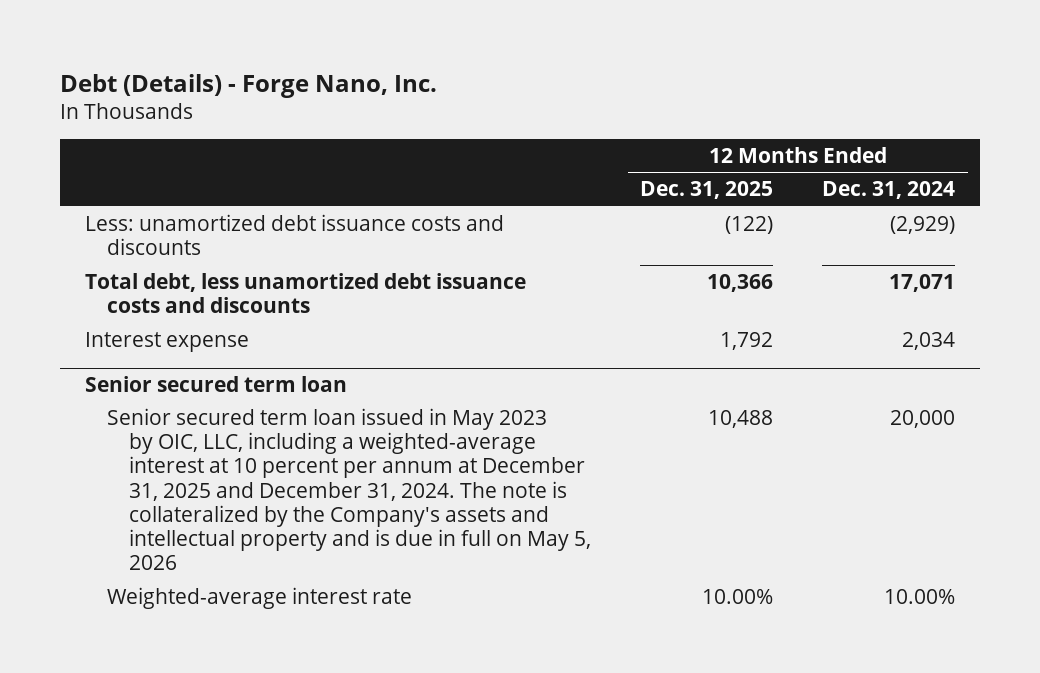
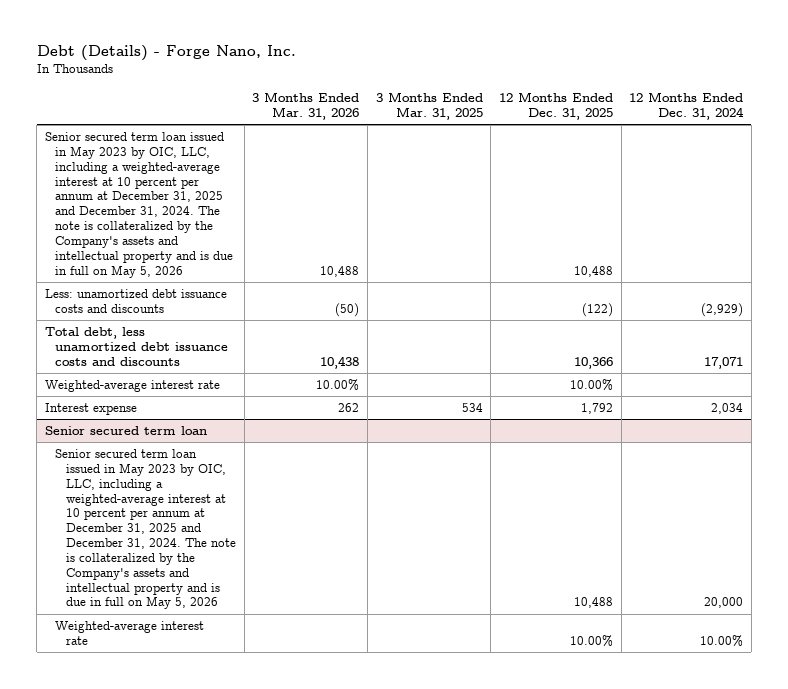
none -> [252,92,360,120] 3 Months Ended Mar. 31, 2026
none -> [375,92,483,120] 3 Months Ended Mar. 31, 2025
none -> [44,132,234,278] Senior secured term loan issued in May 2023 by OIC, LLC, including a weighted-average interest at 10 percent per annum at December 31, 2025 and December 31, 2024. The note is collateralized by the Company's assets and intellectual property and is due in full on May 5, 2026
none -> [44,380,220,393] Weighted-average interest rate

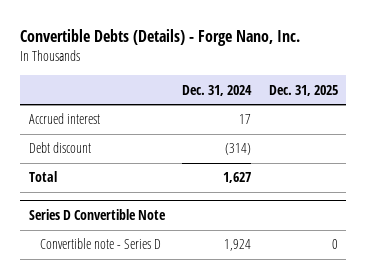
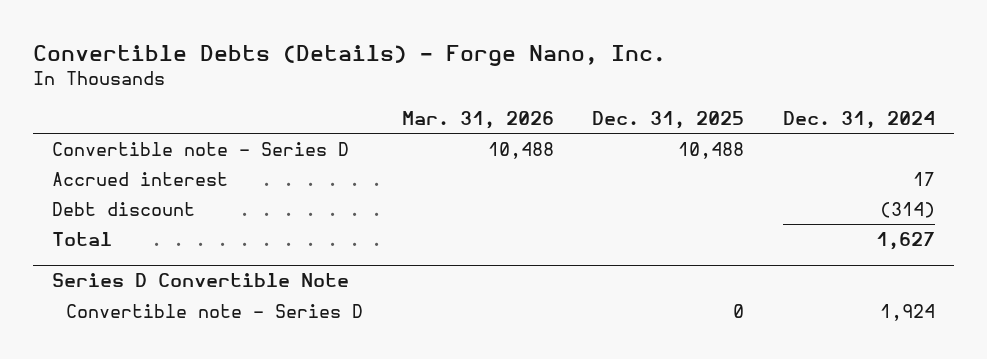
none -> [401,111,554,130] Mar. 31, 2026
none -> [52,142,350,157] Convertible note - Series D

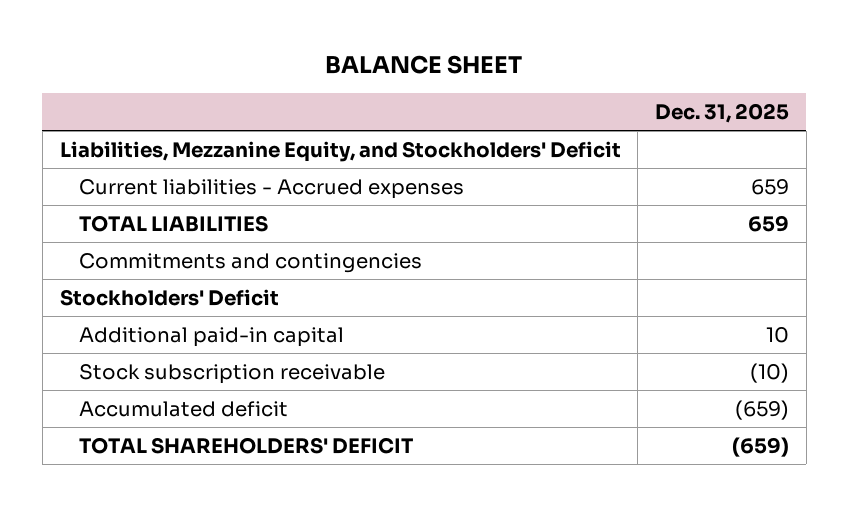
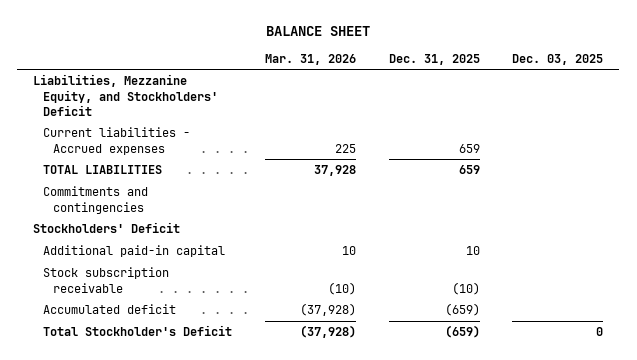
none -> [264,53,356,65] Mar. 31, 2026
none -> [512,53,604,65] Dec. 03, 2025
[79,436,414,454] TOTAL SHAREHOLDERS' DEFICIT -> [43,325,233,337] Total Stockholder's Deficit

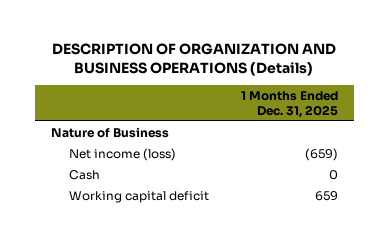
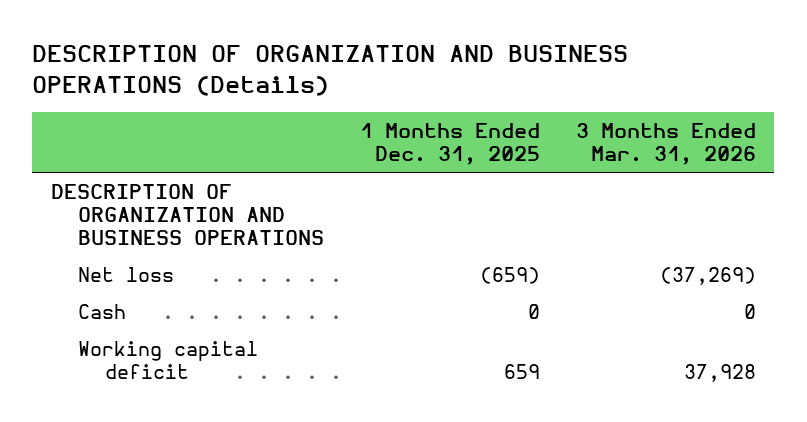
none -> [576,123,757,165] 3 Months Ended Mar. 31, 2026
[50,126,169,138] Nature of Business -> [50,184,324,245] DESCRIPTION OF ORGANIZATION AND BUSINESS OPERATIONS
[69,147,177,161] Net income (loss) -> [77,267,174,283] Net loss

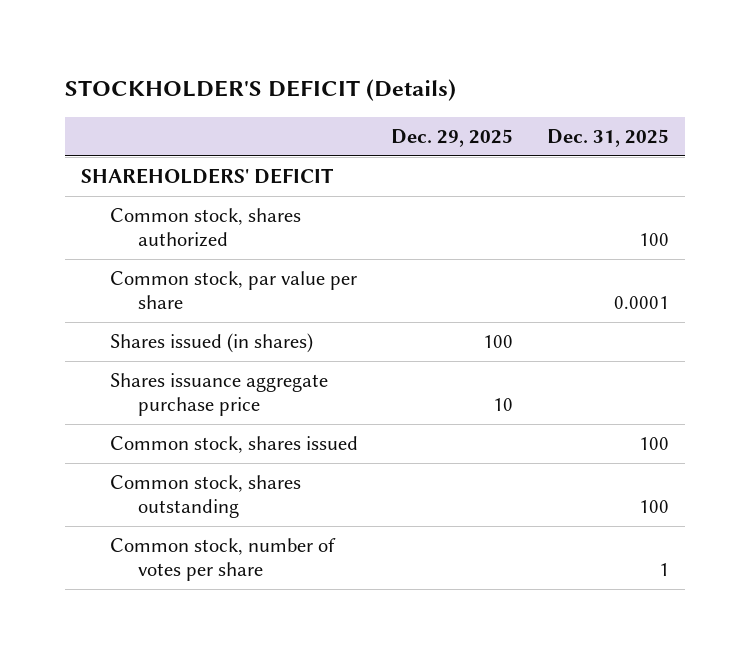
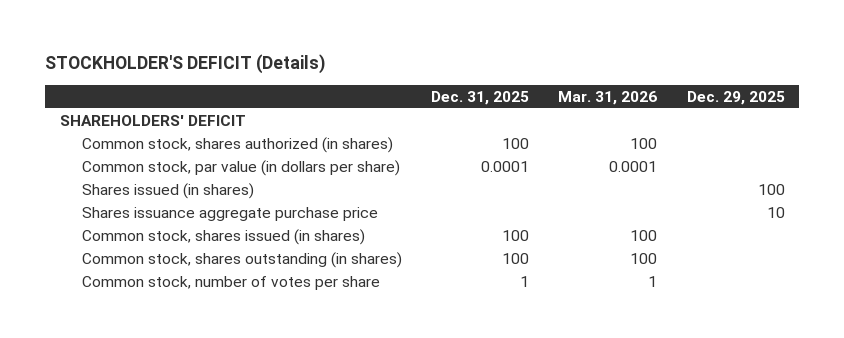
none -> [558,90,658,105] Mar. 31, 2026
[109,208,301,248] Common stock, shares authorized -> [81,137,393,154] Common stock, shares authorized (in shares)
[109,271,357,310] Common stock, par value per share -> [81,160,400,177] Common stock, par value (in dollars per share)
[109,436,358,454] Common stock, shares issued -> [81,229,365,246] Common stock, shares issued (in shares)
[109,475,301,519] Common stock, shares outstanding -> [81,252,402,269] Common stock, shares outstanding (in shares)

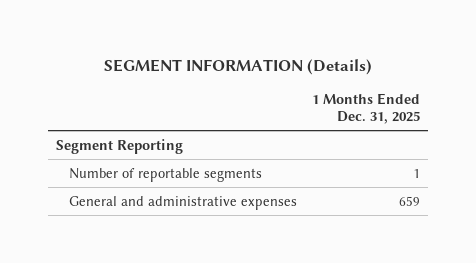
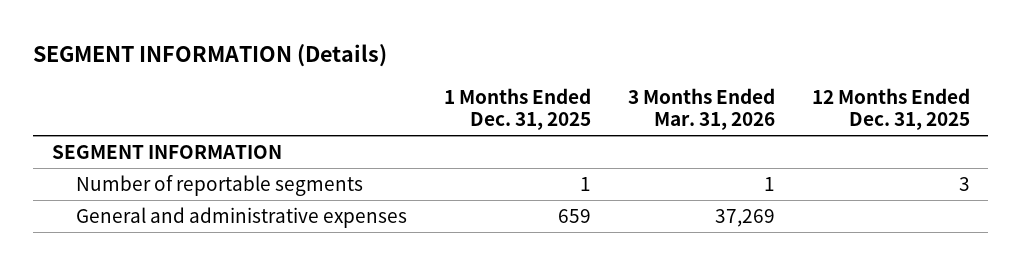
none -> [627,88,775,131] 3 Months Ended Mar. 31, 2026
none -> [811,88,970,131] 12 Months Ended Dec. 31, 2025
[56,138,184,154] Segment Reporting -> [51,144,282,159] SEGMENT INFORMATION

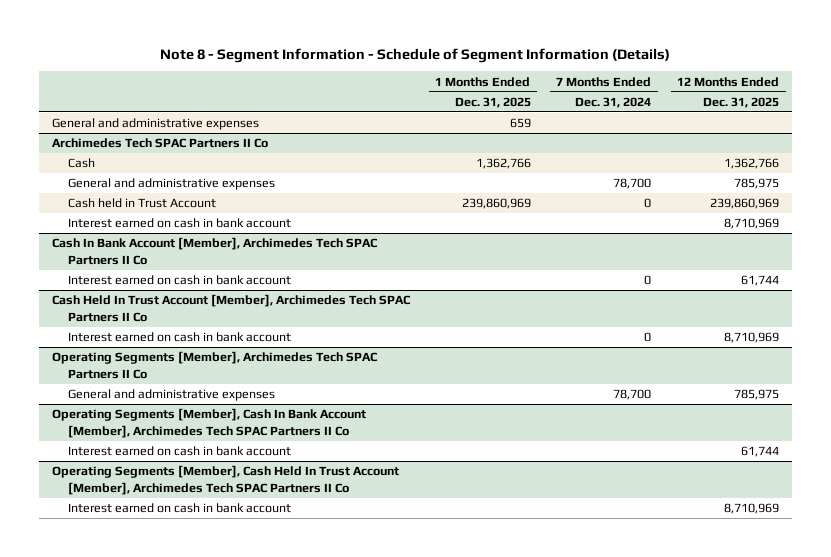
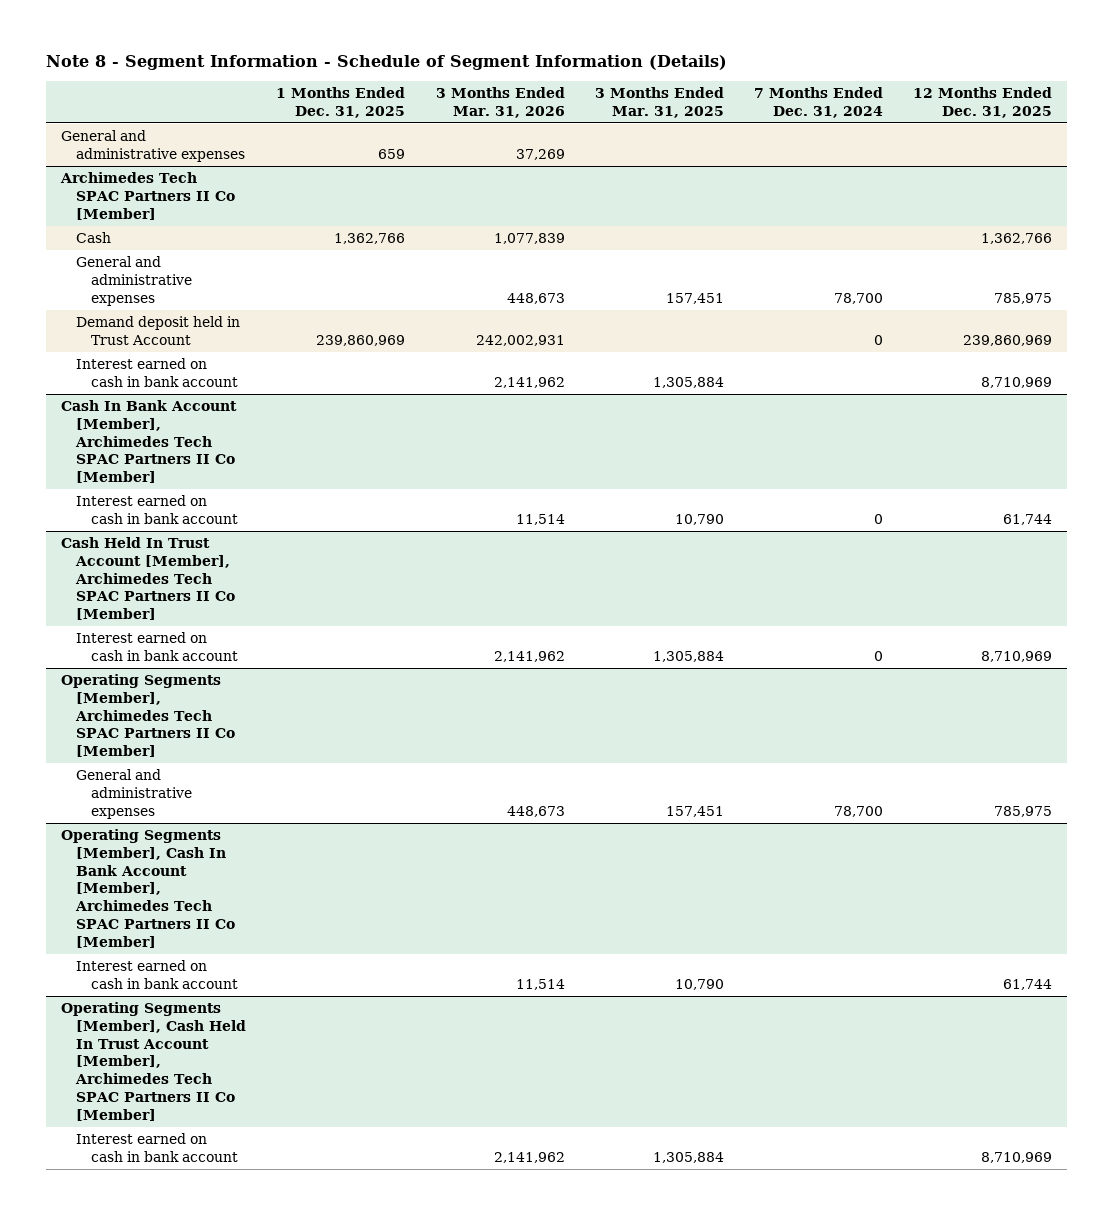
none -> [435,87,565,118] 3 Months Ended Mar. 31, 2026
none -> [594,87,724,118] 3 Months Ended Mar. 31, 2025
[51,138,268,149] Archimedes Tech SPAC Partners II Co -> [60,172,236,220] Archimedes Tech SPAC Partners II Co [Member]
[68,198,217,209] Cash held in Trust Account -> [76,316,241,345] Demand deposit held in Trust Account
[51,237,378,265] Cash In Bank Account [Member], Archimedes Tech SPAC Partners II Co -> [61,400,238,484] Cash In Bank Account [Member], Archimedes Tech SPAC Partners II Co [Member]
[51,294,411,322] Cash Held In Trust Account [Member], Archimedes Tech SPAC Partners II Co -> [61,537,236,621] Cash Held In Trust Account [Member], Archimedes Tech SPAC Partners II Co [Member]
[51,351,378,379] Operating Segments [Member], Archimedes Tech SPAC Partners II Co -> [61,674,236,758] Operating Segments [Member], Archimedes Tech SPAC Partners II Co [Member]
[51,408,366,438] Operating Segments [Member], Cash In Bank Account [Member], Archimedes Tech SPAC Partners II Co -> [61,829,236,948] Operating Segments [Member], Cash In Bank Account [Member], Archimedes Tech SPAC Partners II Co [Member]
[51,465,399,495] Operating Segments [Member], Cash Held In Trust Account [Member], Archimedes Tech SPAC Partners II Co -> [61,1002,247,1121] Operating Segments [Member], Cash Held In Trust Account [Member], Archimedes Tech SPAC Partners II Co [Member]

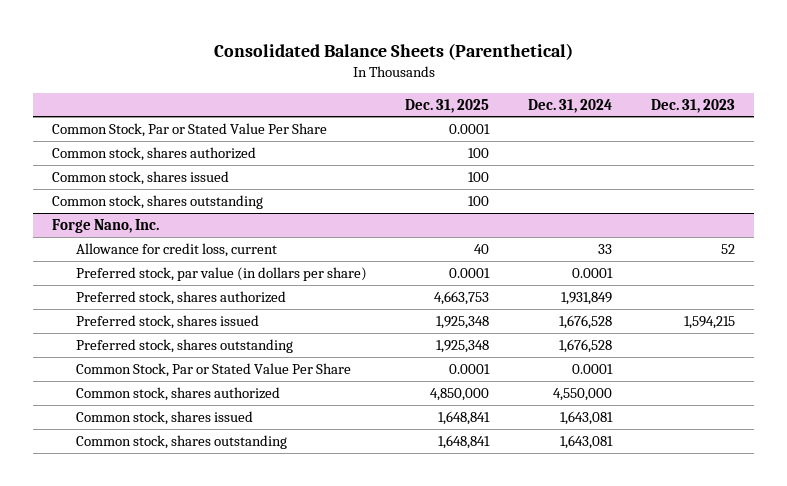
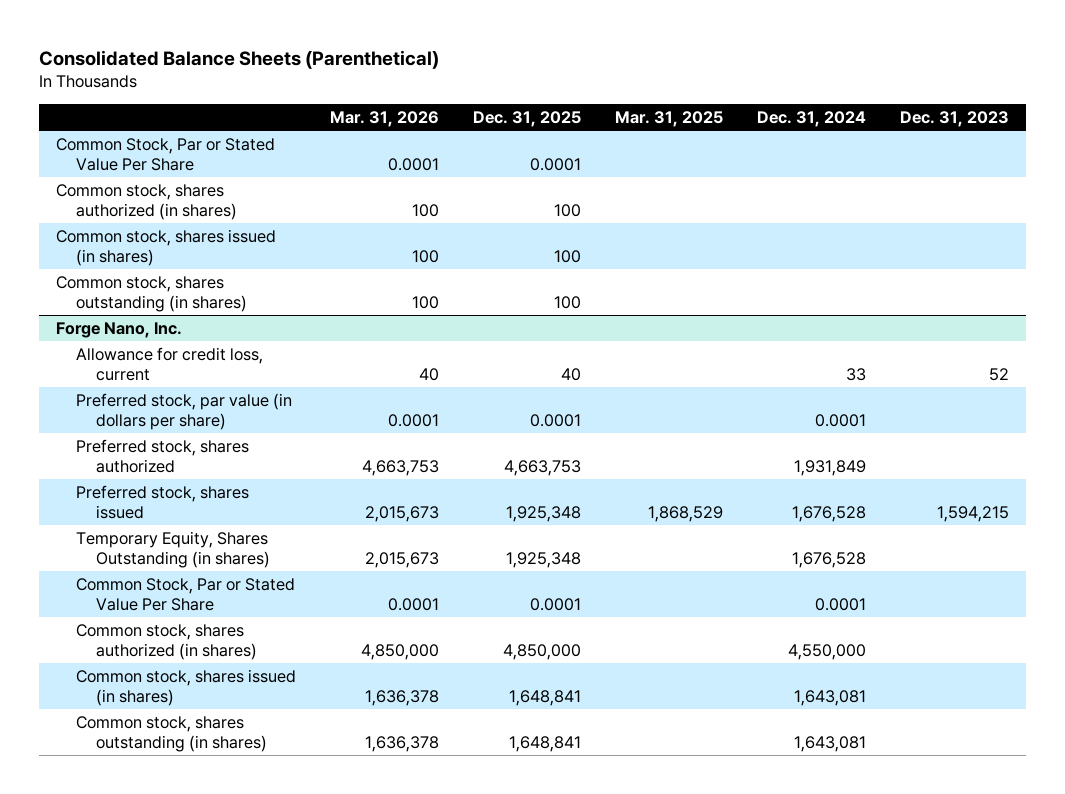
none -> [330,111,440,128] Mar. 31, 2026
none -> [615,111,724,128] Mar. 31, 2025
[52,147,257,162] Common stock, shares authorized -> [55,183,238,221] Common stock, shares authorized (in shares)
[52,171,230,186] Common stock, shares issued -> [55,228,276,267] Common stock, shares issued (in shares)
[52,195,264,210] Common stock, shares outstanding -> [55,275,248,313] Common stock, shares outstanding (in shares)
[75,339,293,354] Preferred stock, shares outstanding -> [76,530,271,569] Temporary Equity, Shares Outstanding (in shares)
[75,387,280,402] Common stock, shares authorized -> [76,623,258,661] Common stock, shares authorized (in shares)
[75,411,253,426] Common stock, shares issued -> [76,668,297,707] Common stock, shares issued (in shares)
[75,435,287,450] Common stock, shares outstanding -> [76,715,268,753] Common stock, shares outstanding (in shares)

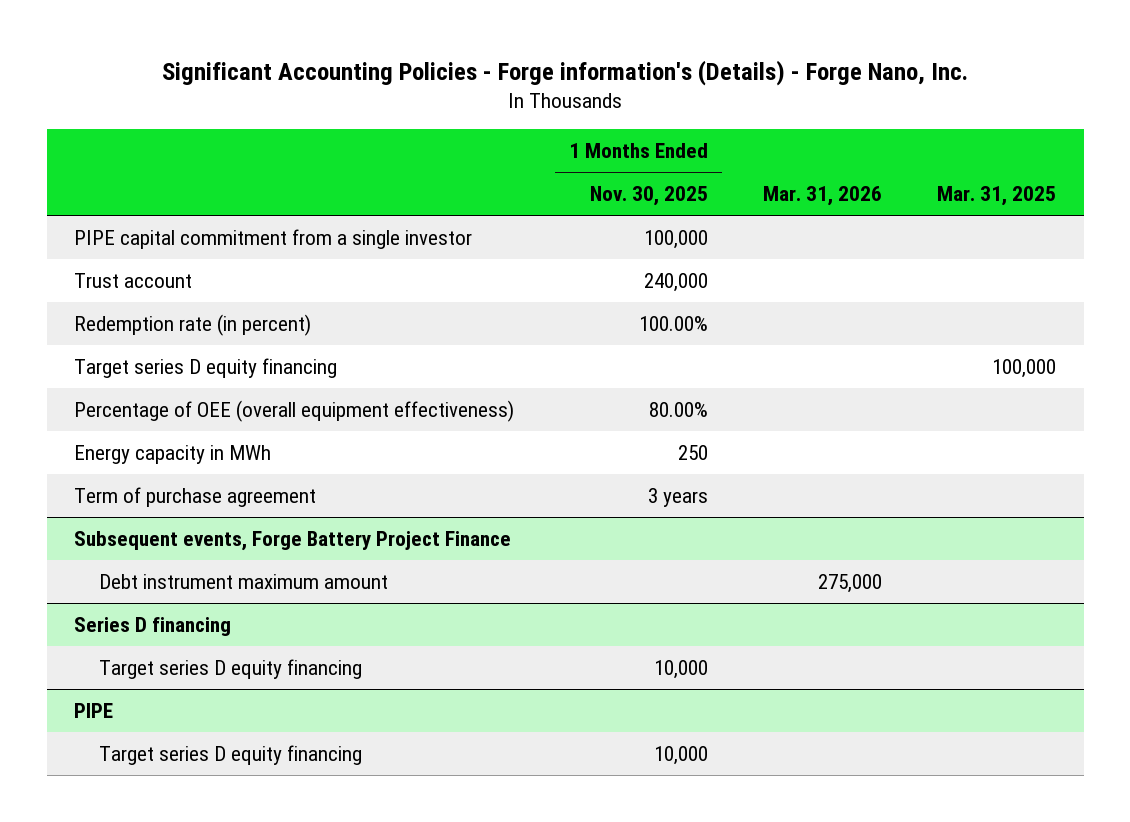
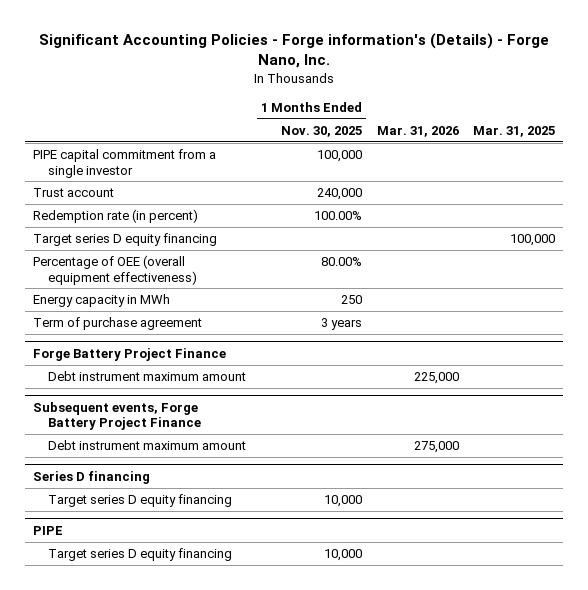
none -> [32,347,226,361] Forge Battery Project Finance
none -> [48,371,247,382] Debt instrument maximum amount

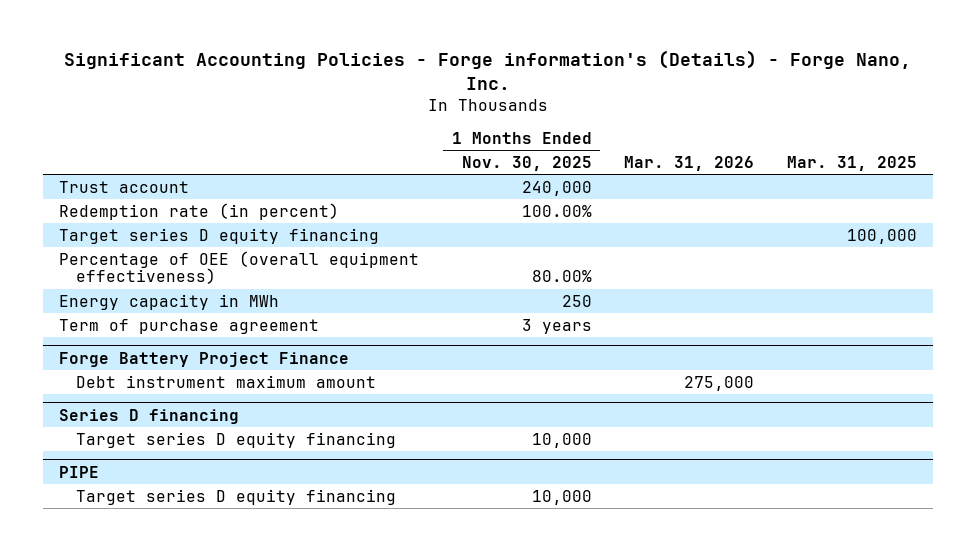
[32,149,216,178] PIPE capital commitment from a single investor -> none
[48,371,247,382] Debt instrument maximum amount -> none
[32,401,202,431] Subsequent events, Forge Battery Project Finance -> none

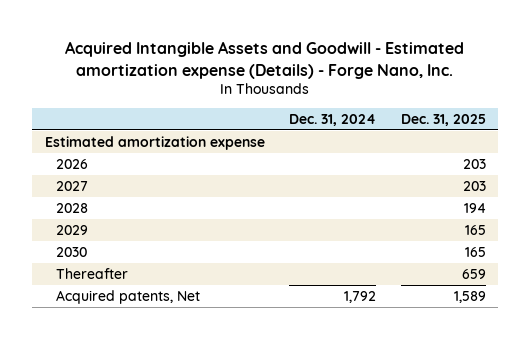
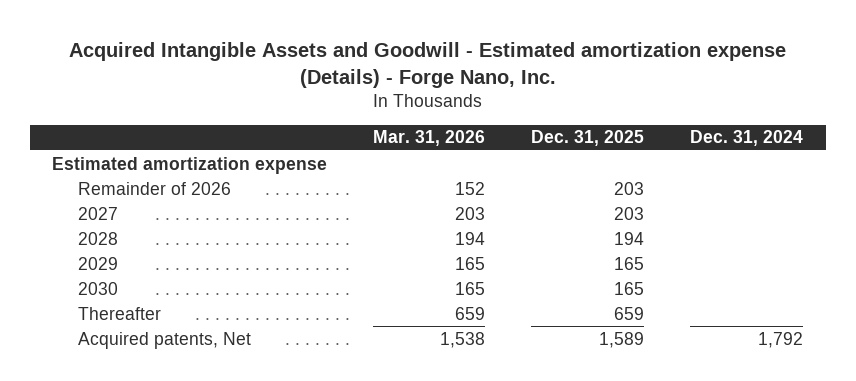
none -> [373,130,486,147] Mar. 31, 2026
[55,158,88,169] 2026 -> [78,181,232,195] Remainder of 2026

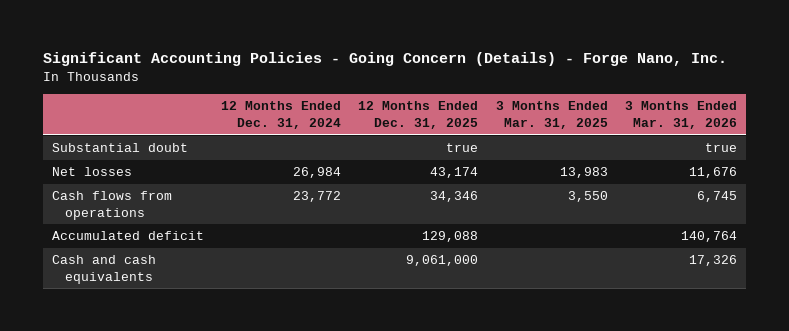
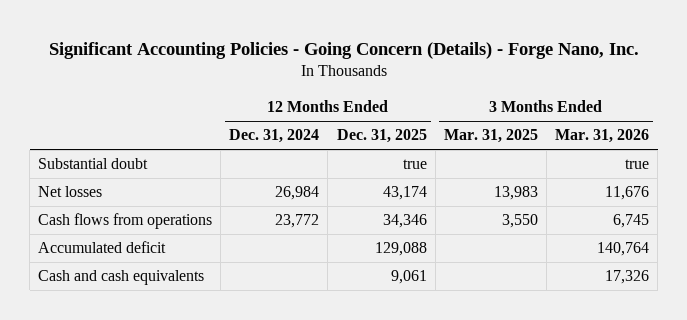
[406,255,479,267] 9,061,000 -> [390,270,427,285] 9,061

